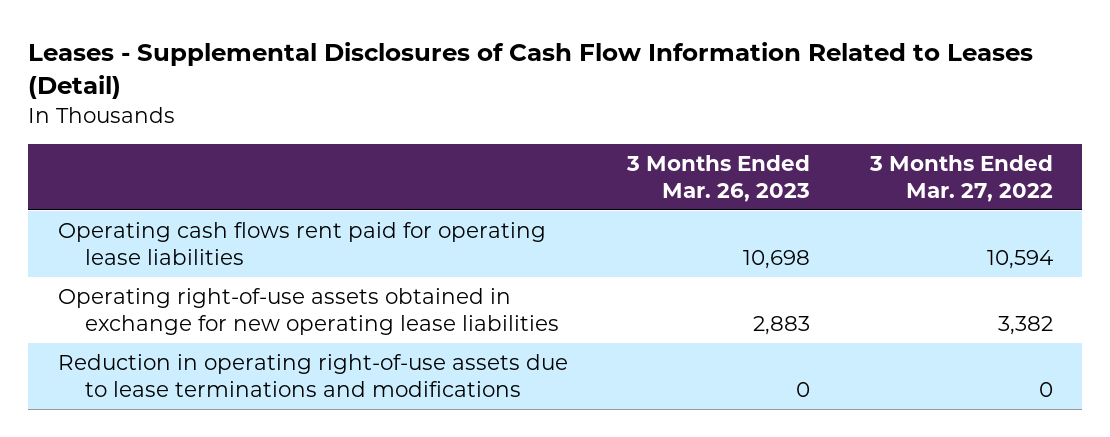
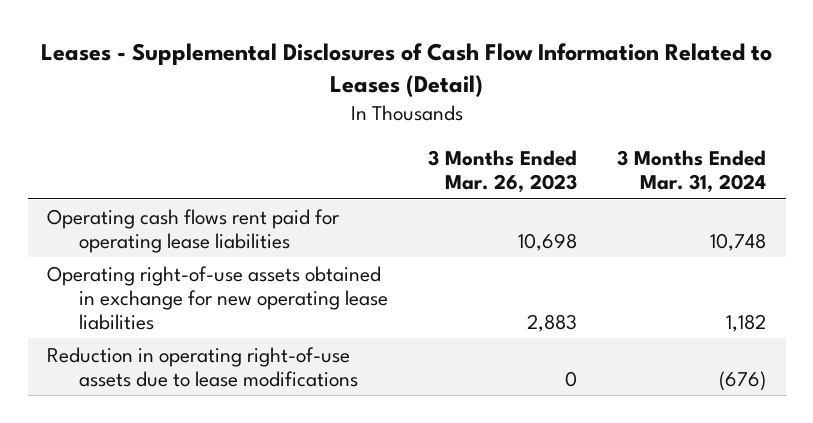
[868,154,1053,202] 3 Months Ended Mar. 27, 2022 -> none
none -> [616,149,766,193] 3 Months Ended Mar. 31, 2024
[57,354,568,397] Reduction in operating right-of-use assets due to lease terminations and modifications -> [47,346,359,387] Reduction in operating right-of-use assets due to lease modifications

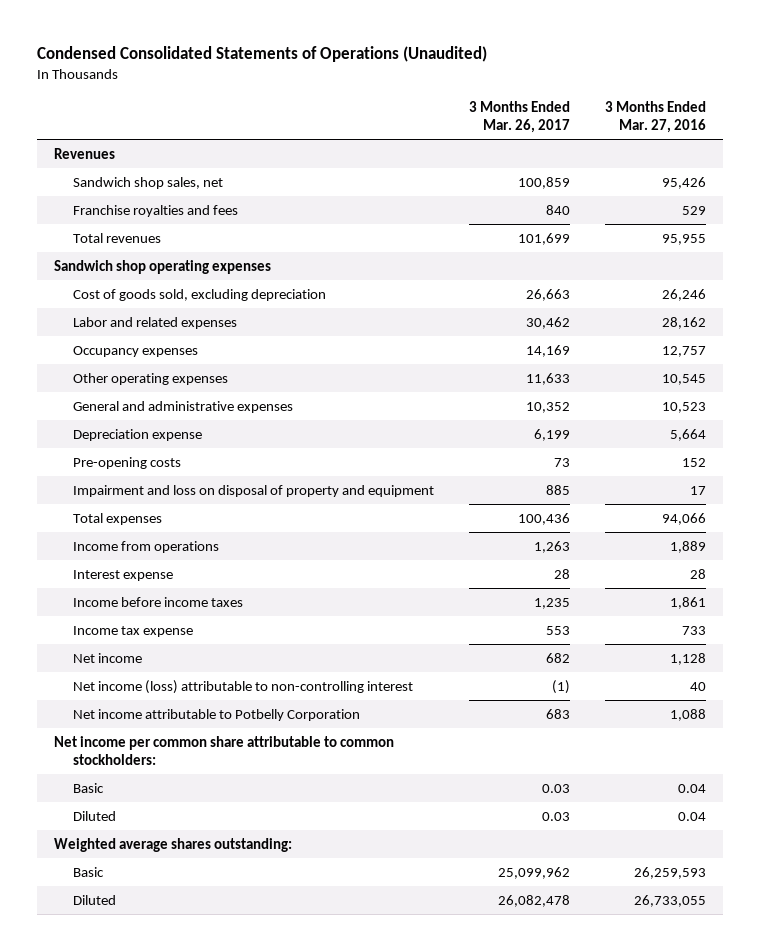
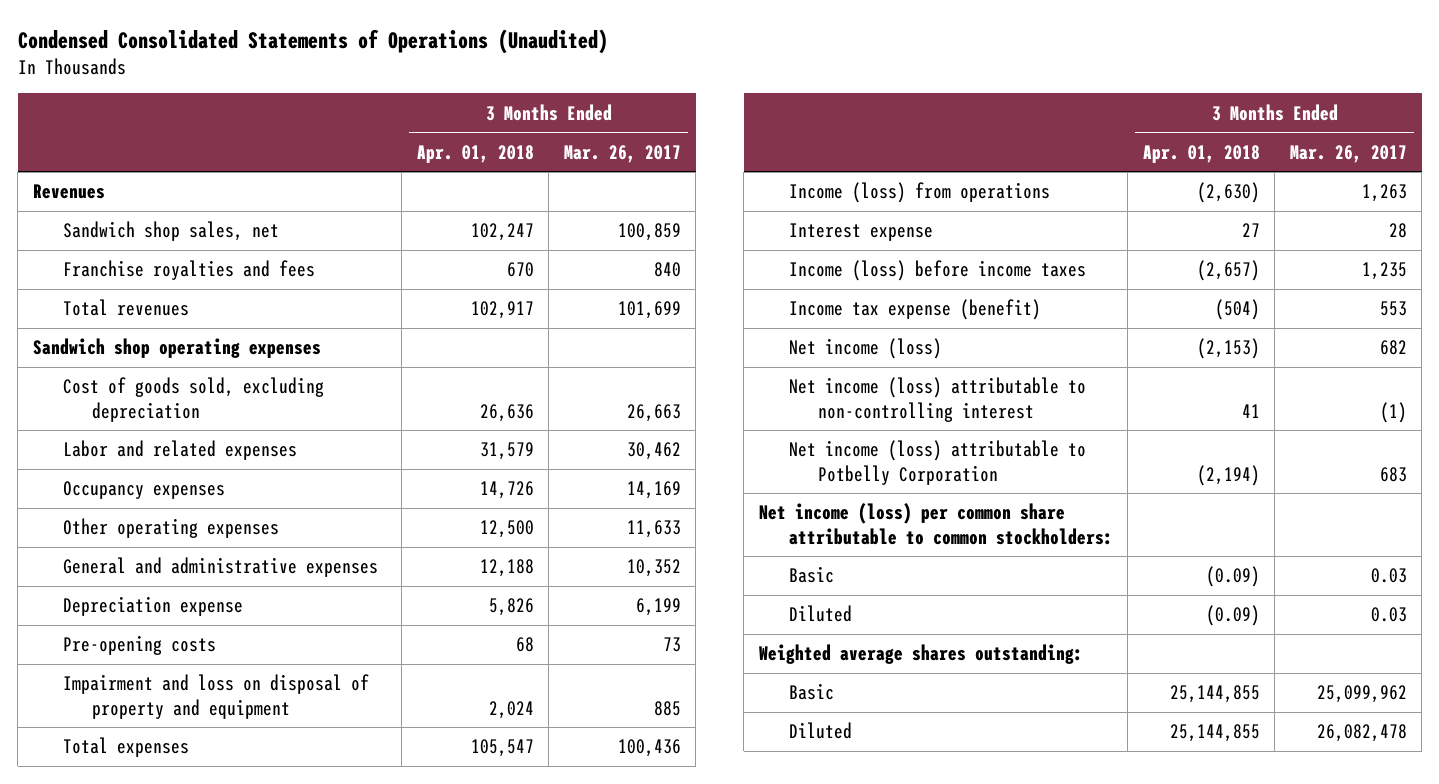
[604,101,706,134] 3 Months Ended Mar. 27, 2016 -> none
none -> [416,144,534,163] Apr. 01, 2018
[73,540,220,553] Income from operations -> [788,182,1050,204] Income (loss) from operations
[73,596,244,607] Income before income taxes -> [788,260,1086,282] Income (loss) before income taxes
[73,625,194,637] Income tax expense -> [788,299,1041,321] Income tax expense (benefit)
[73,652,143,663] Net income -> [788,338,942,360] Net income (loss)
[73,708,361,721] Net income attributable to Potbelly Corporation -> [788,440,1086,485] Net income (loss) attributable to Potbelly Corporation
[54,735,395,765] Net income per common share attributable to common stockholders: -> [758,503,1113,545] Net income (loss) per common share attributable to common stockholders:

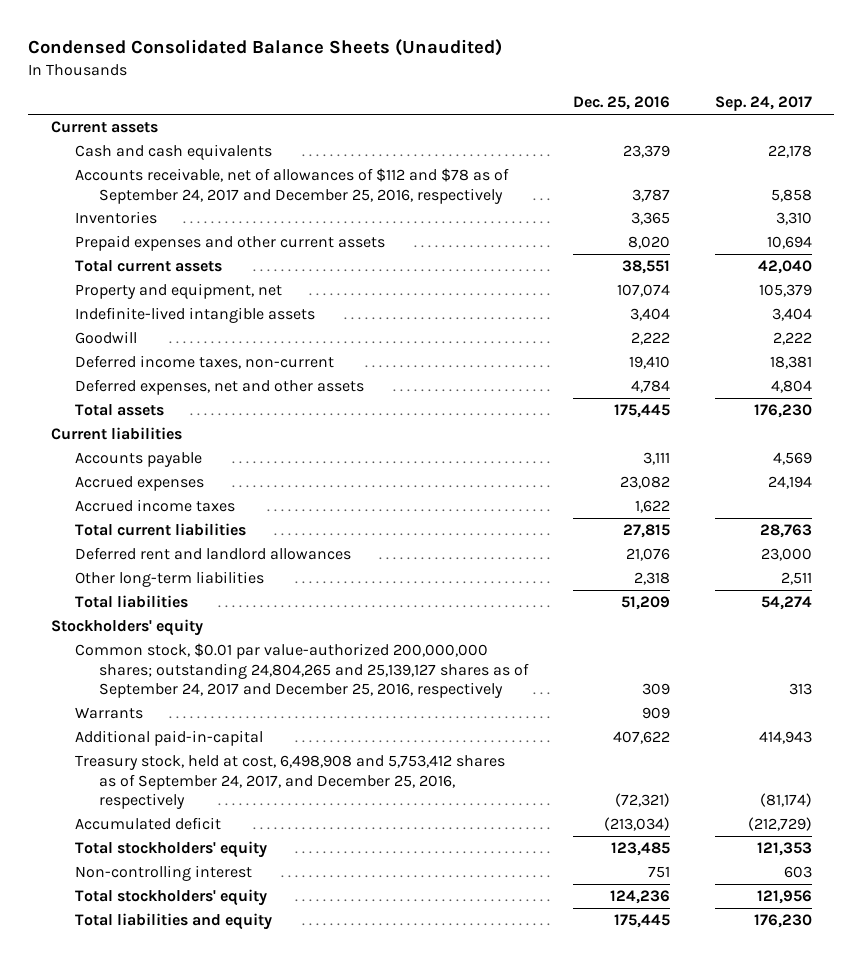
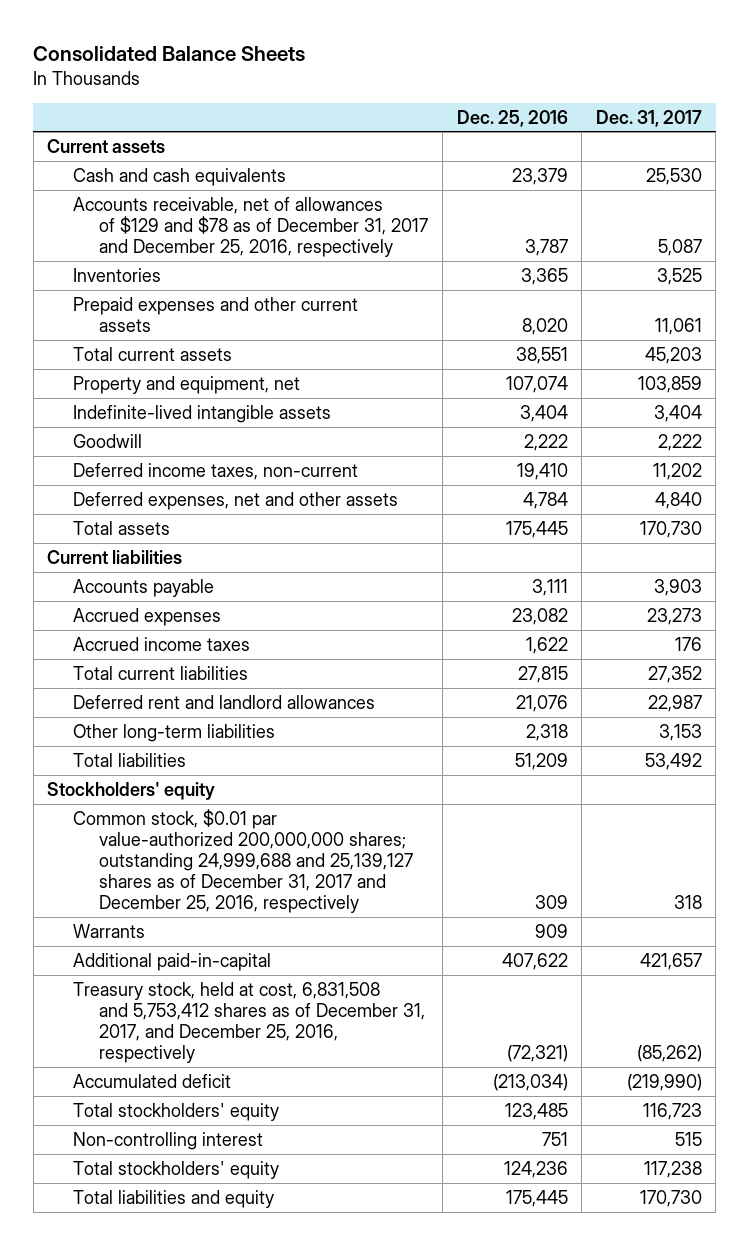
[28,39,503,57] Condensed Consolidated Balance Sheets (Unaudited) -> [33,45,306,61] Consolidated Balance Sheets
[714,96,812,112] Sep. 24, 2017 -> none
none -> [595,109,702,127] Dec. 31, 2017
[74,167,509,204] Accounts receivable, net of allowances of $112 and $78 as of September 24, 2017 and December 25, 2016, respectively -> [73,196,429,258] Accounts receivable, net of allowances of $129 and $78 as of December 31, 2017 and December 25, 2016, respectively
[74,642,529,699] Common stock, $0.01 par value-authorized 200,000,000 shares; outstanding 24,804,265 and 25,139,127 shares as of September 24, 2017 and December 25, 2016, respectively -> [73,808,414,914] Common stock, $0.01 par value-authorized 200,000,000 shares; outstanding 24,999,688 and 25,139,127 shares as of December 31, 2017 and December 25, 2016, respectively
[74,754,505,810] Treasury stock, held at cost, 6,498,908 and 5,753,412 shares as of September 24, 2017, and December 25, 2016, respectively -> [73,981,426,1064] Treasury stock, held at cost, 6,831,508 and 5,753,412 shares as of December 31, 2017, and December 25, 2016, respectively

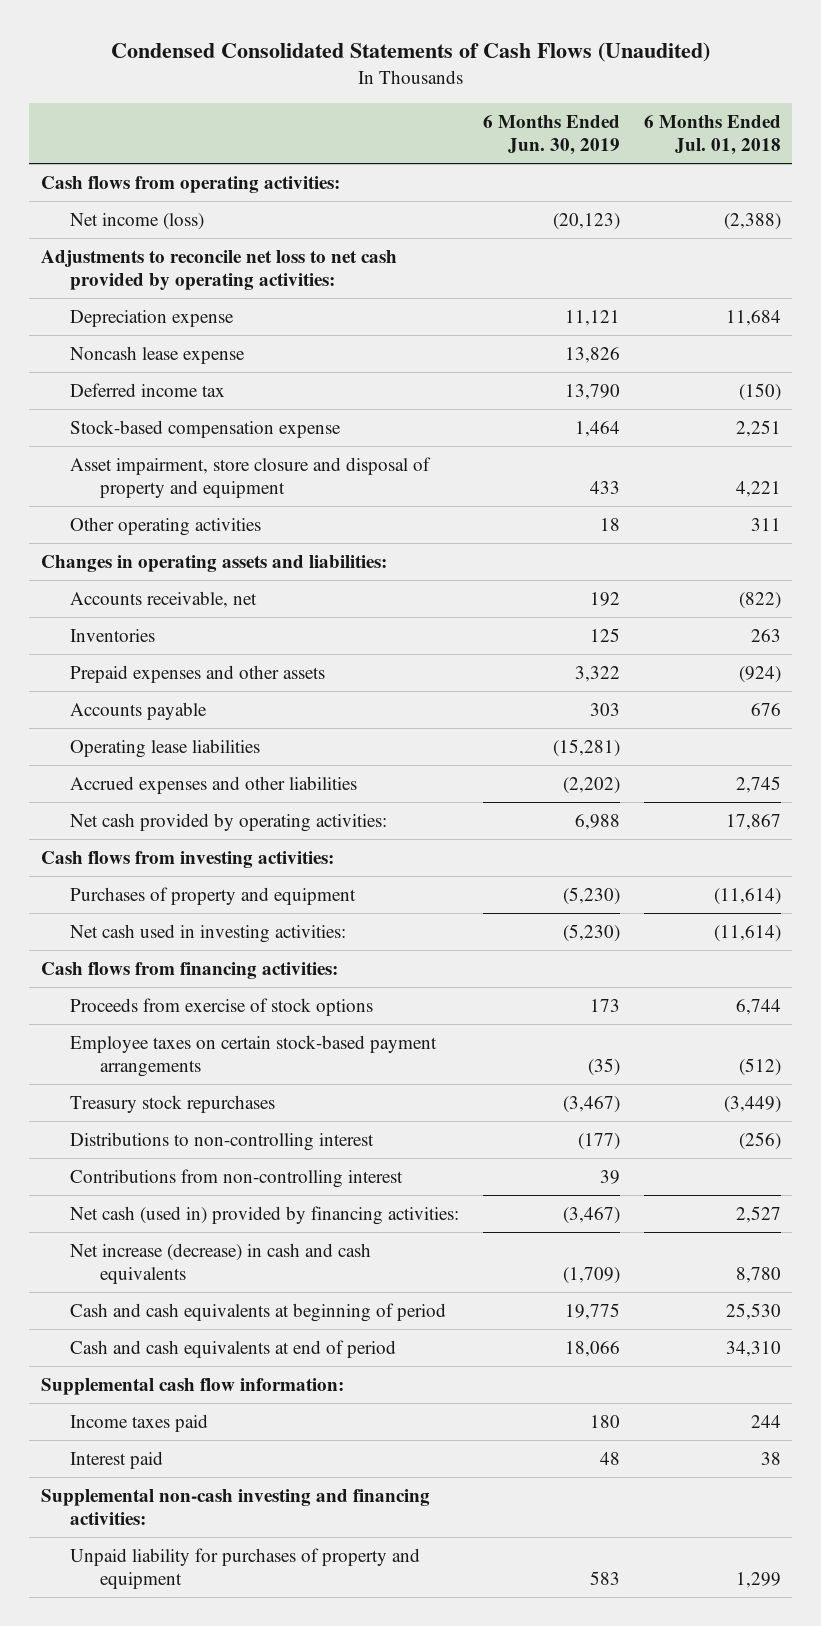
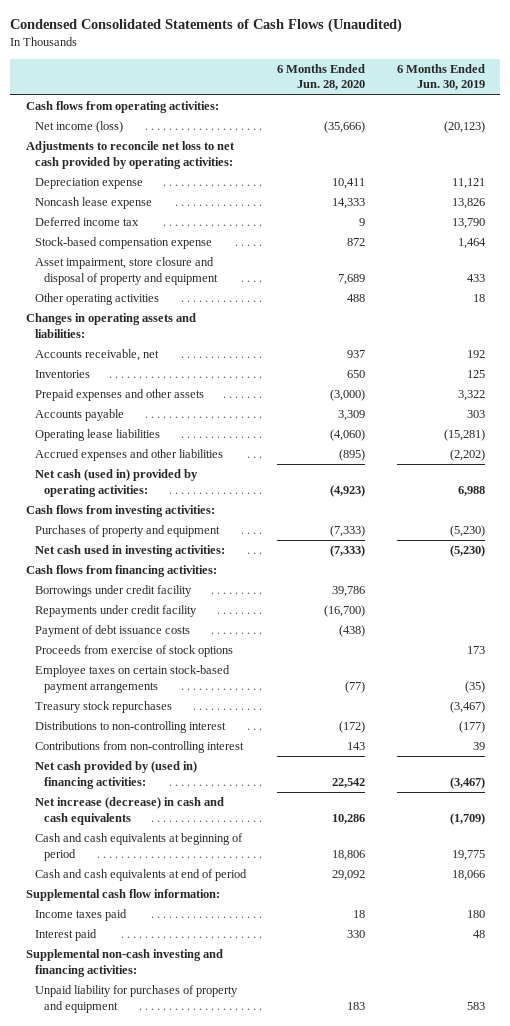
[643,115,781,156] 6 Months Ended Jul. 01, 2018 -> none
none -> [277,63,366,91] 6 Months Ended Jun. 28, 2020
[70,812,388,832] Net cash provided by operating activities: -> [34,469,198,497] Net cash (used in) provided by operating activities:
none -> [34,585,192,598] Borrowings under credit facility
none -> [34,605,197,618] Repayments under credit facility
none -> [34,625,190,638] Payment of debt issuance costs
[70,1205,460,1225] Net cash (used in) provided by financing activities: -> [34,761,197,789] Net cash provided by (used in) financing activities:

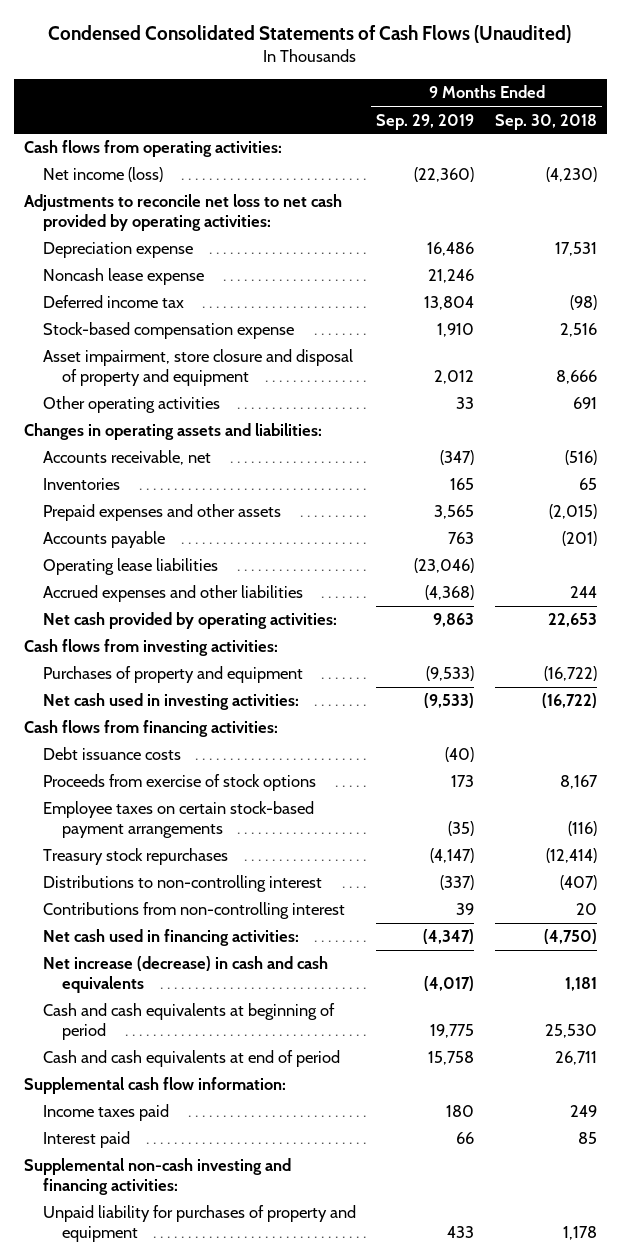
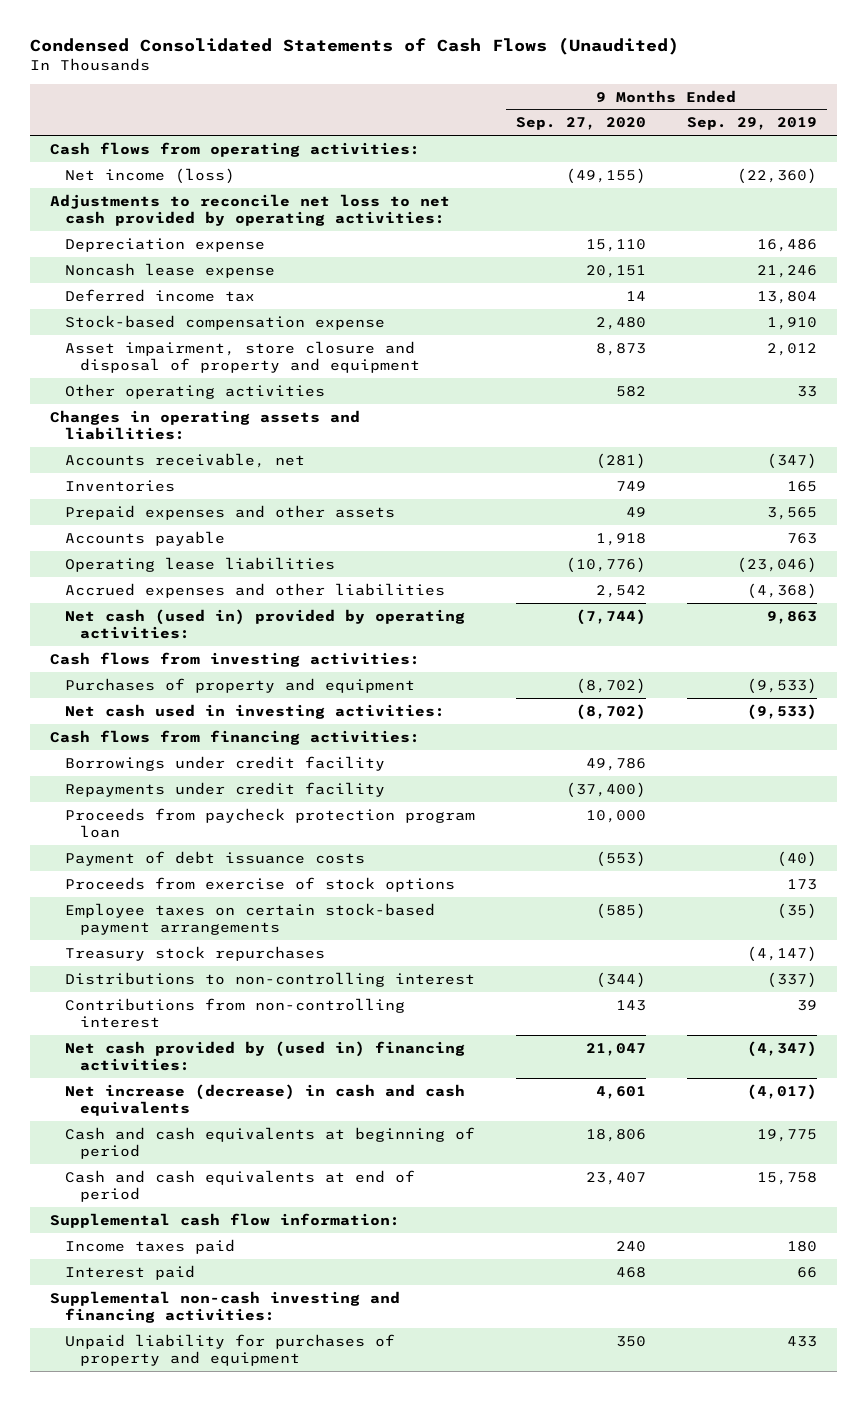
[494,113,597,130] Sep. 30, 2018 -> none
none -> [515,117,646,131] Sep. 27, 2020
[42,612,337,630] Net cash provided by operating activities: -> [65,608,466,640] Net cash (used in) provided by operating activities:
none -> [65,755,386,771] Borrowings under credit facility
none -> [65,781,386,797] Repayments under credit facility
none -> [65,807,476,839] Proceeds from paycheck protection program loan
[42,747,181,761] Debt issuance costs -> [65,850,366,866] Payment of debt issuance costs
[42,929,299,947] Net cash used in financing activities: -> [65,1040,466,1072] Net cash provided by (used in) financing activities:

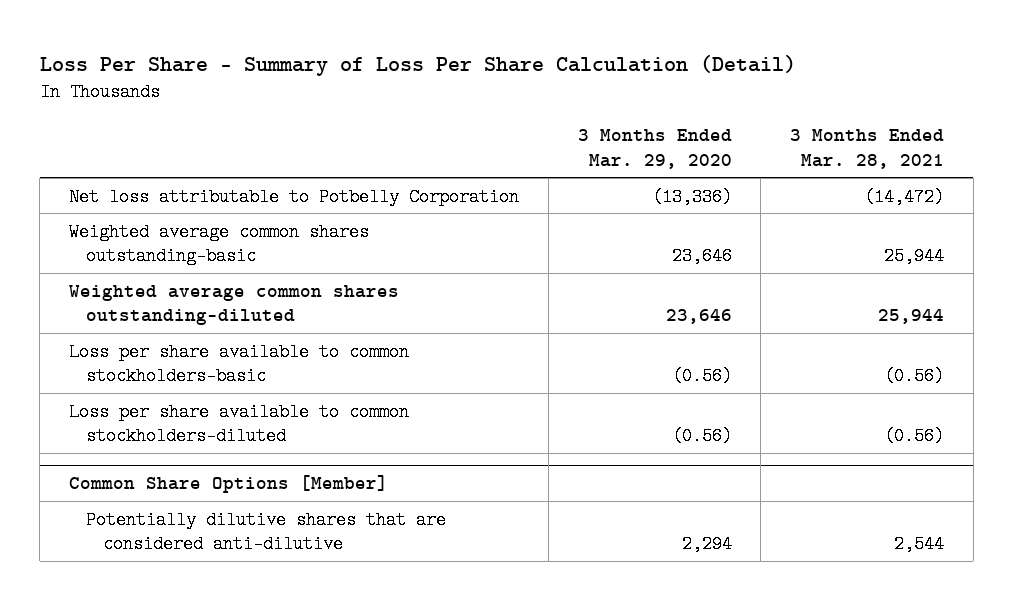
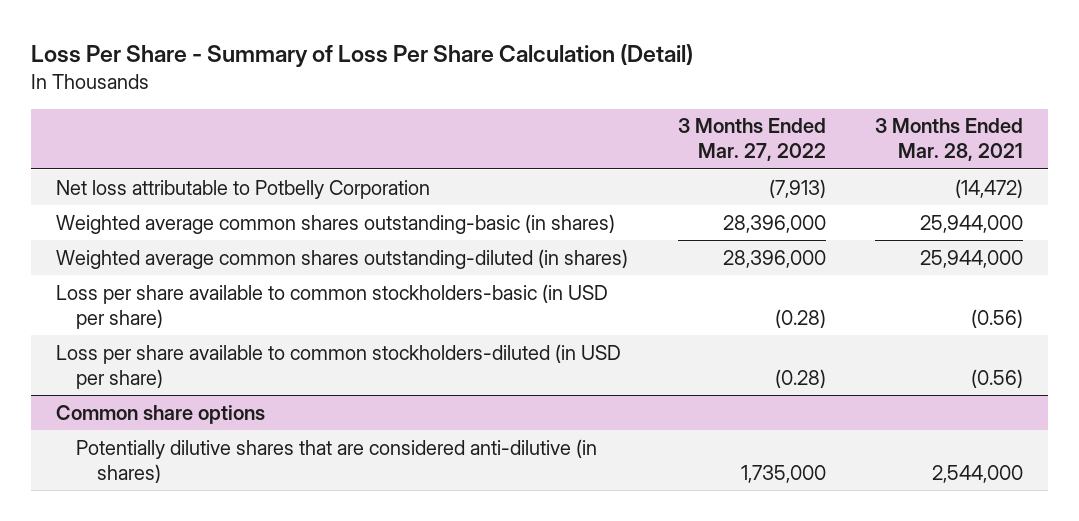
[577,128,732,169] 3 Months Ended Mar. 29, 2020 -> none
none -> [677,118,826,162] 3 Months Ended Mar. 27, 2022
[69,222,370,266] Weighted average common shares outstanding-basic -> [55,213,615,234] Weighted average common shares outstanding-basic (in shares)
[884,247,945,266] 25,944 -> [920,214,1024,233] 25,944,000
[69,284,400,326] Weighted average common shares outstanding-diluted -> [55,248,628,269] Weighted average common shares outstanding-diluted (in shares)
[878,309,945,325] 25,944 -> [920,249,1024,268] 25,944,000
[69,342,410,386] Loss per share available to common stockholders-basic -> [55,283,608,329] Loss per share available to common stockholders-basic (in USD per share)
[69,402,410,446] Loss per share available to common stockholders-diluted -> [55,343,621,389] Loss per share available to common stockholders-diluted (in USD per share)
[69,475,389,494] Common Share Options [Member] -> [55,404,265,424] Common share options
[86,510,447,554] Potentially dilutive shares that are considered anti-dilutive -> [76,438,598,483] Potentially dilutive shares that are considered anti-dilutive (in shares)
[894,535,945,554] 2,544 -> [932,464,1024,483] 2,544,000

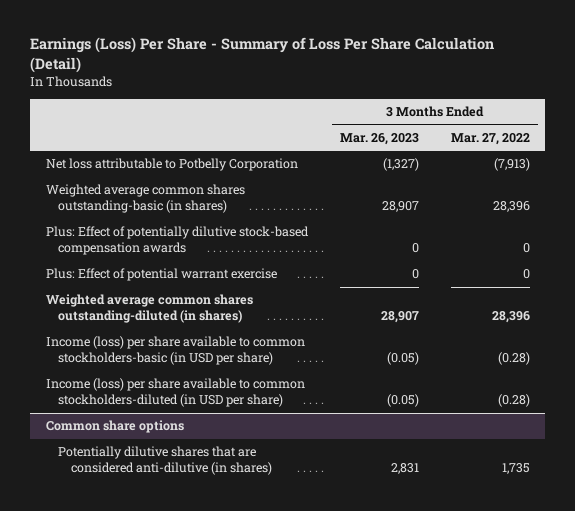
[31,43,694,67] Loss Per Share - Summary of Loss Per Share Calculation (Detail) -> [29,37,494,74] Earnings (Loss) Per Share - Summary of Loss Per Share Calculation (Detail)
[875,118,1024,162] 3 Months Ended Mar. 28, 2021 -> none
none -> [339,132,419,145] Mar. 26, 2023
[722,214,826,233] 28,396,000 -> [492,201,530,213] 28,396
none -> [45,226,309,256] Plus: Effect of potentially dilutive stock-based compensation awards
none -> [45,268,277,282] Plus: Effect of potential warrant exercise
[722,249,826,268] 28,396,000 -> [491,311,530,324] 28,396
[55,283,608,329] Loss per share available to common stockholders-basic (in USD per share) -> [45,336,305,366] Income (loss) per share available to common stockholders-basic (in USD per share)
[55,343,621,389] Loss per share available to common stockholders-diluted (in USD per share) -> [45,378,305,408] Income (loss) per share available to common stockholders-diluted (in USD per share)
[740,464,826,483] 1,735,000 -> [501,463,530,475] 1,735

